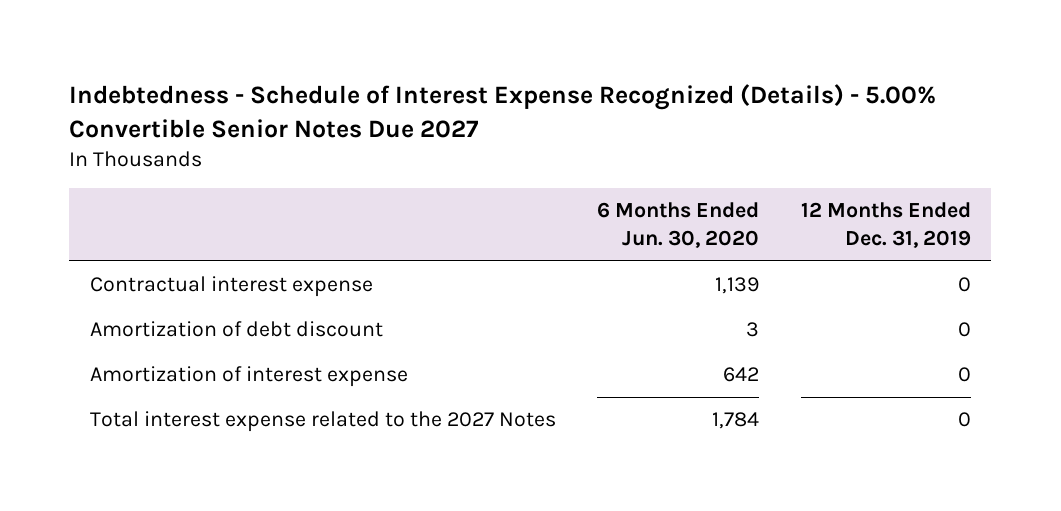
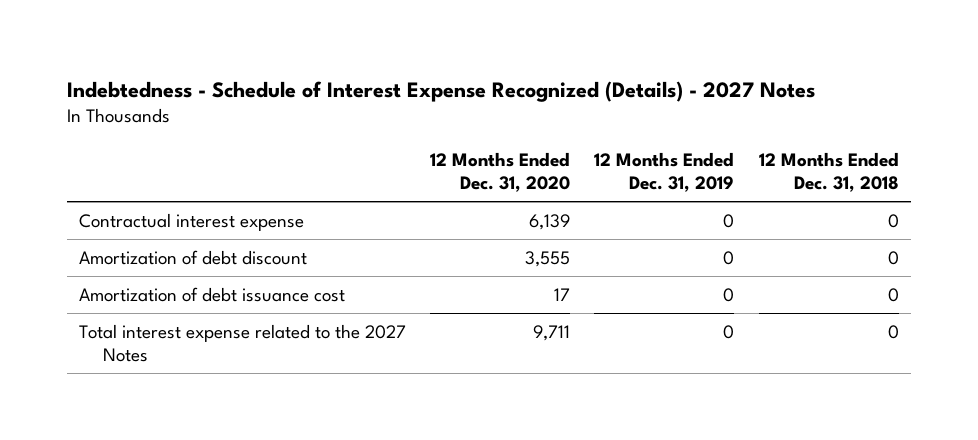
[69,84,937,138] Indebtedness - Schedule of Interest Expense Recognized (Details) - 5.00% Convertible Senior Notes Due 2027 -> [66,80,815,102] Indebtedness - Schedule of Interest Expense Recognized (Details) - 2027 Notes
[597,201,760,249] 6 Months Ended Jun. 30, 2020 -> none
none -> [430,151,571,193] 12 Months Ended Dec. 31, 2020
none -> [758,151,899,193] 12 Months Ended Dec. 31, 2018
[90,366,409,388] Amortization of interest expense -> [78,286,345,302] Amortization of debt issuance cost

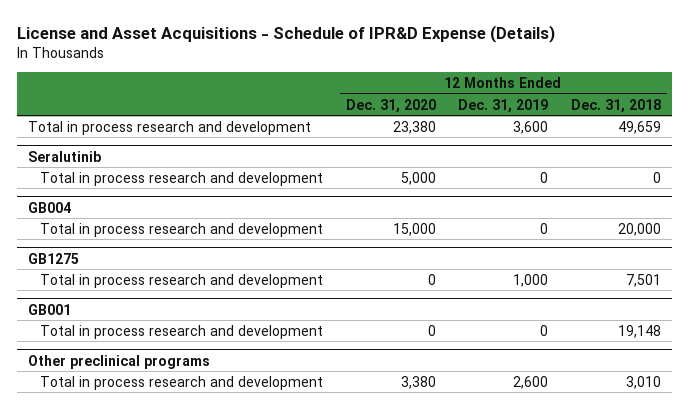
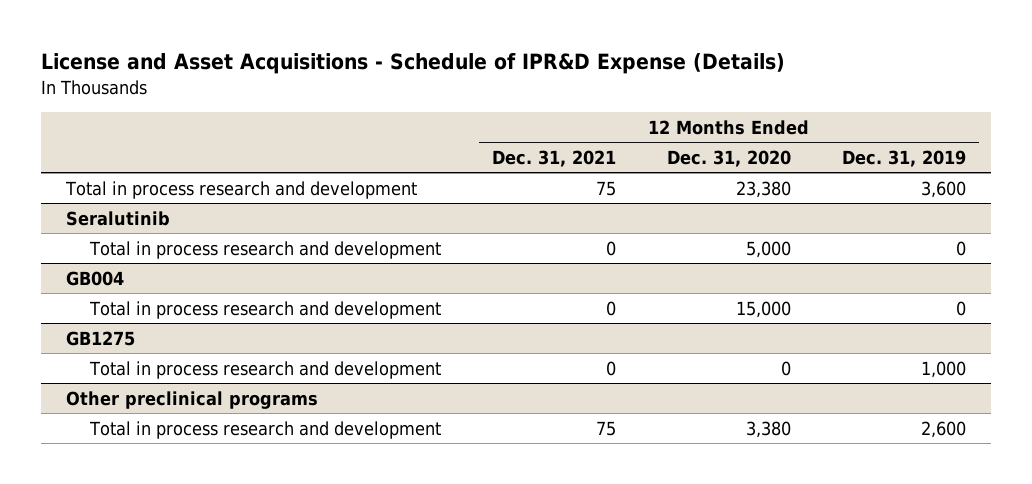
[570,98,661,113] Dec. 31, 2018 -> none
none -> [491,149,616,167] Dec. 31, 2021
[28,303,72,315] GB001 -> none
[39,324,323,339] Total in process research and development -> none

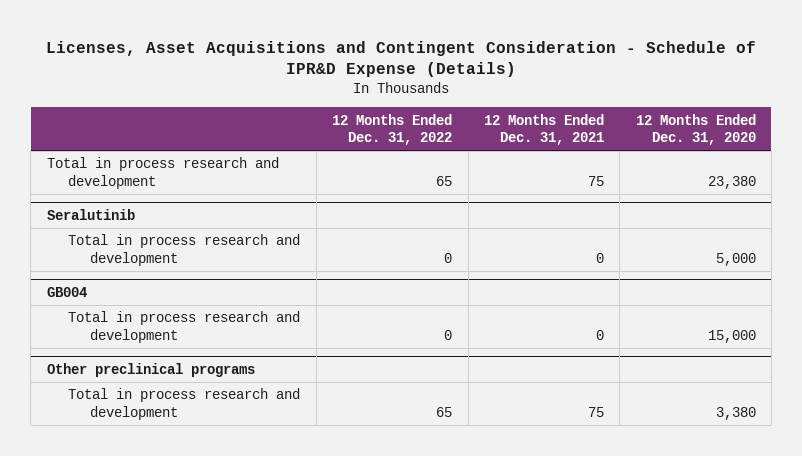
[40,53,785,75] License and Asset Acquisitions - Schedule of IPR&D Expense (Details) -> [46,40,757,78] Licenses, Asset Acquisitions and Contingent Consideration - Schedule of IPR&D Expense (Details)
[841,149,966,167] Dec. 31, 2019 -> none
none -> [332,113,453,146] 12 Months Ended Dec. 31, 2022
[66,330,136,346] GB1275 -> none
[88,360,441,379] Total in process research and development -> none

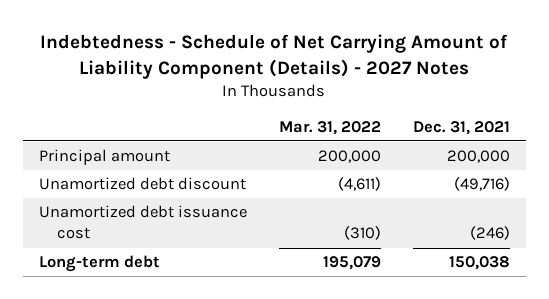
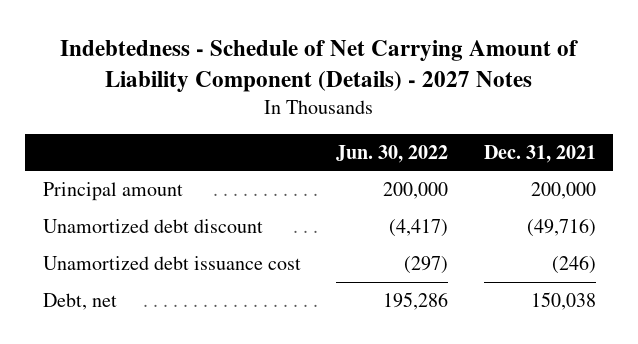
[278,120,381,135] Mar. 31, 2022 -> none
none -> [336,144,449,163] Jun. 30, 2022
[39,255,161,273] Long-term debt -> [42,292,117,310] Debt, net

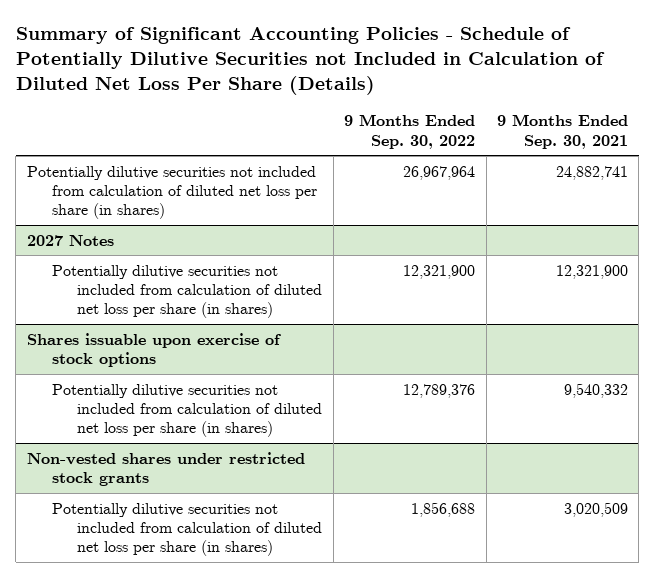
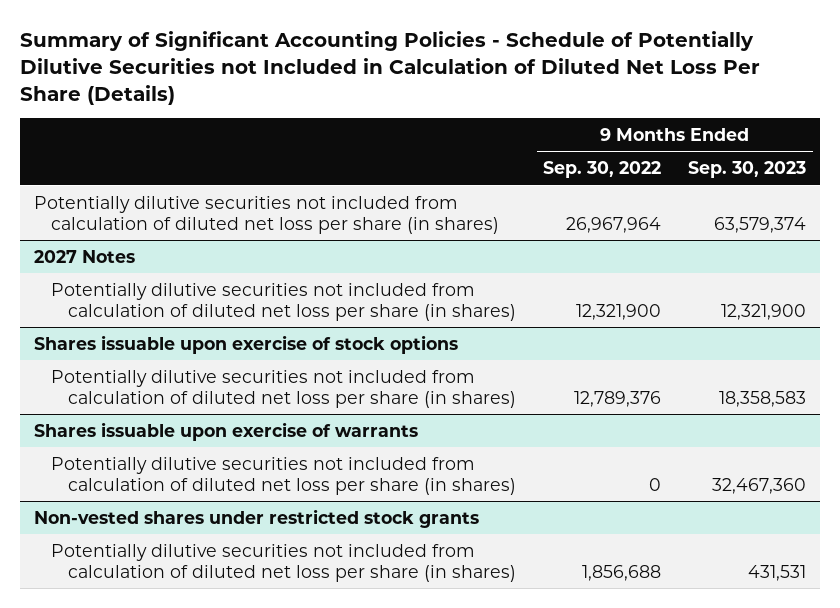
[496,114,628,149] 9 Months Ended Sep. 30, 2021 -> none
none -> [688,161,807,179] Sep. 30, 2023
none -> [33,421,418,441] Shares issuable upon exercise of warrants
none -> [51,456,517,495] Potentially dilutive securities not included from calculation of diluted net loss per share (in shares)

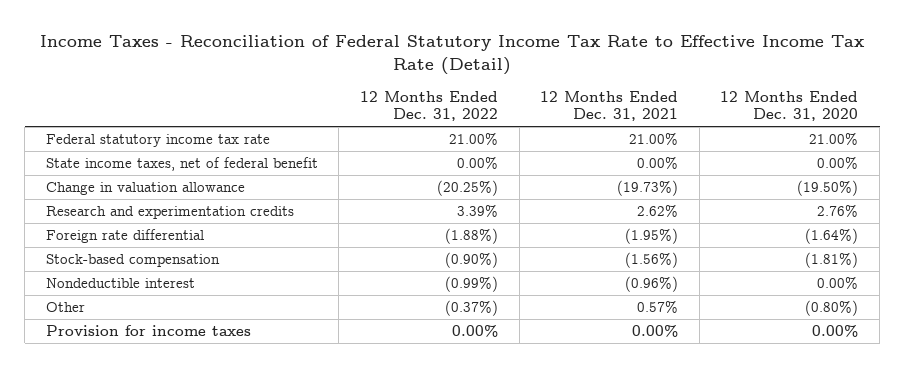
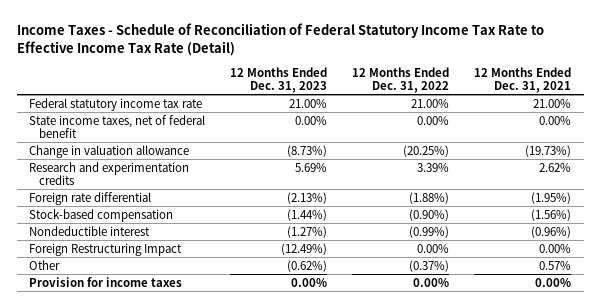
[40,35,866,76] Income Taxes - Reconciliation of Federal Statutory Income Tax Rate to Effective Income Tax Rate (Detail) -> [16,22,544,56] Income Taxes - Schedule of Reconciliation of Federal Statutory Income Tax Rate to Effective Income Tax Rate (Detail)
[720,91,859,122] 12 Months Ended Dec. 31, 2020 -> none
none -> [230,66,328,94] 12 Months Ended Dec. 31, 2023
none -> [29,242,183,256] Foreign Restructuring Impact

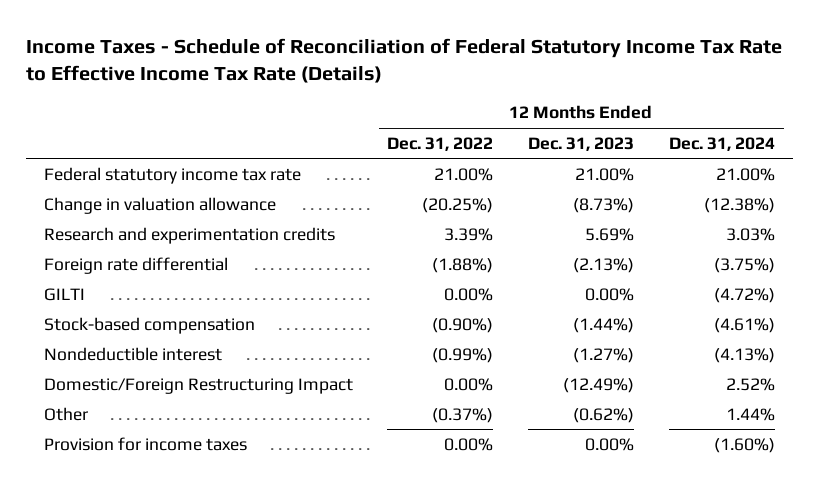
[16,22,544,56] Income Taxes - Schedule of Reconciliation of Federal Statutory Income Tax Rate to Effective Income Tax Rate (Detail) -> [26,38,783,84] Income Taxes - Schedule of Reconciliation of Federal Statutory Income Tax Rate to Effective Income Tax Rate (Details)
[474,66,572,94] 12 Months Ended Dec. 31, 2021 -> none
none -> [669,136,776,151] Dec. 31, 2024
[29,114,206,138] State income taxes, net of federal benefit -> none
none -> [43,287,85,301] GILTI
[29,242,183,256] Foreign Restructuring Impact -> [43,377,353,394] Domestic/Foreign Restructuring Impact

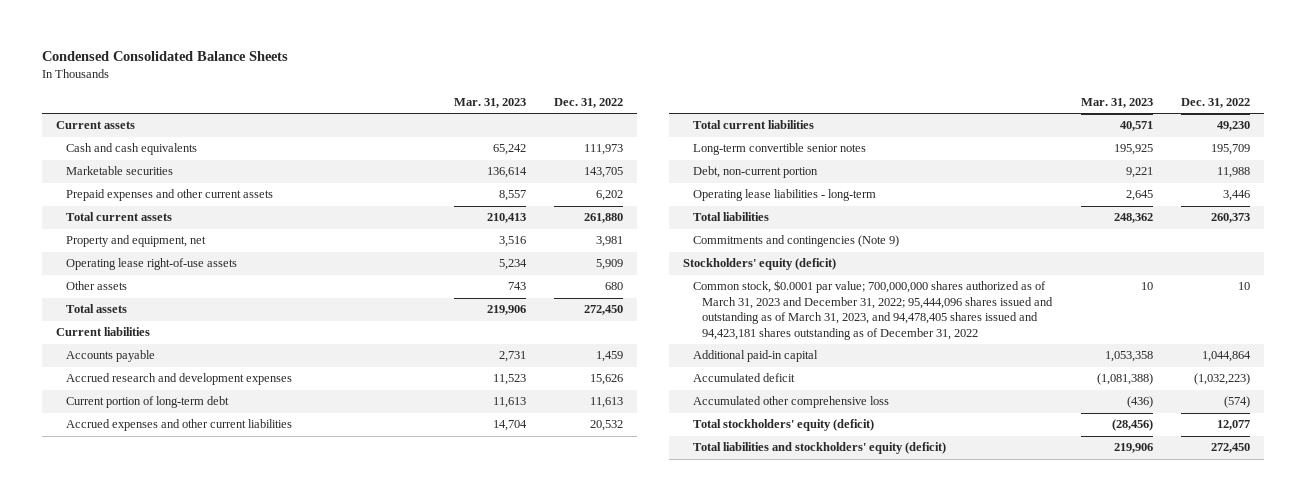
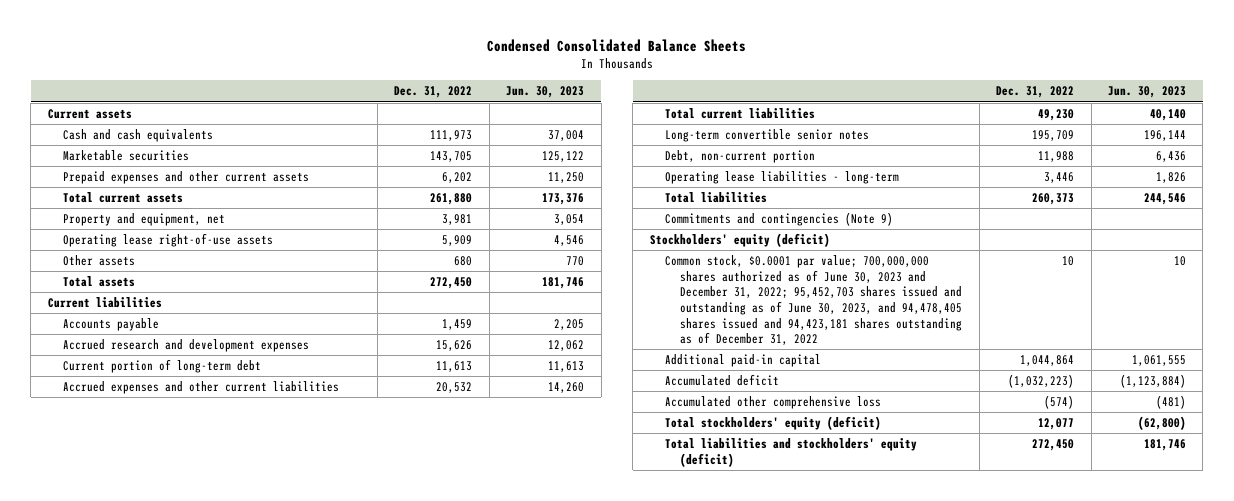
[454,97,527,108] Mar. 31, 2023 -> none
none -> [506,86,585,99] Jun. 30, 2023
[692,280,1054,340] Common stock, $0.0001 par value; 700,000,000 shares authorized as of March 31, 2023 and December 31, 2022; 95,444,096 shares issued and outstanding as of March 31, 2023, and 94,478,405 shares issued and 94,423,181 shares outstanding as of December 31, 2022 -> [664,255,963,346] Common stock, $0.0001 par value; 700,000,000 shares authorized as of June 30, 2023 and December 31, 2022; 95,452,703 shares issued and outstanding as of June 30, 2023, and 94,478,405 shares issued and 94,423,181 shares outstanding as of December 31, 2022

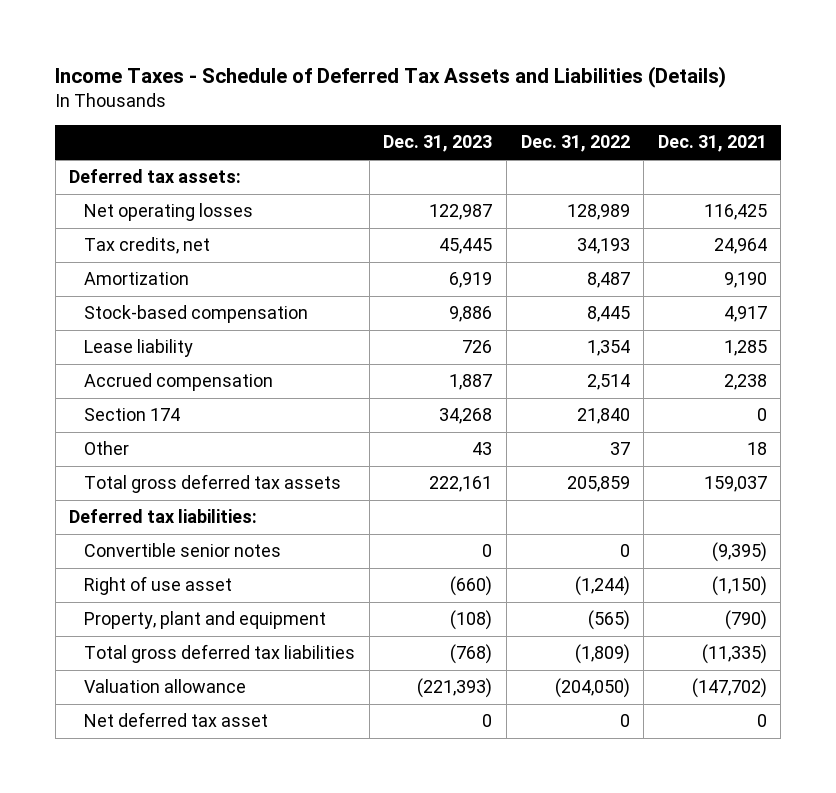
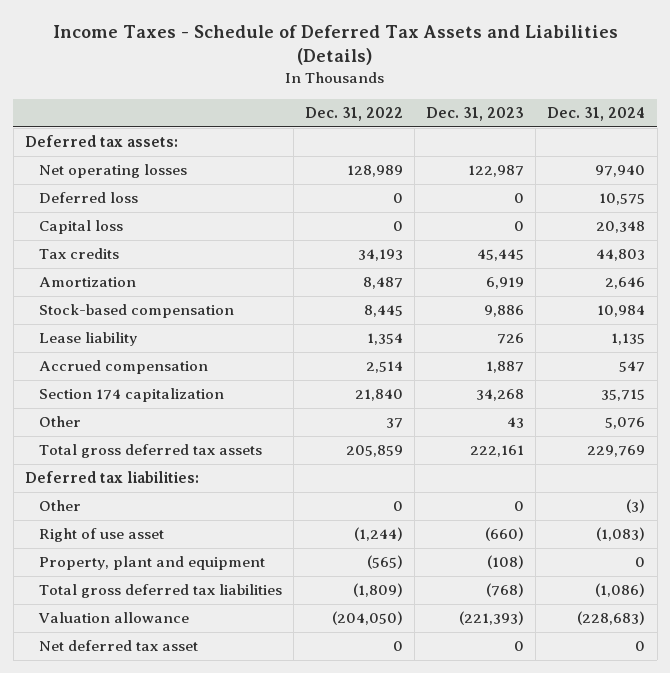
[657,135,767,153] Dec. 31, 2021 -> none
none -> [547,107,646,122] Dec. 31, 2024
none -> [39,192,139,204] Deferred loss
none -> [39,220,124,235] Capital loss
[84,237,211,255] Tax credits, net -> [39,248,120,260] Tax credits
[84,408,181,422] Section 174 -> [39,388,225,403] Section 174 capitalization
[84,543,282,558] Convertible senior notes -> none
none -> [39,500,82,512] Other

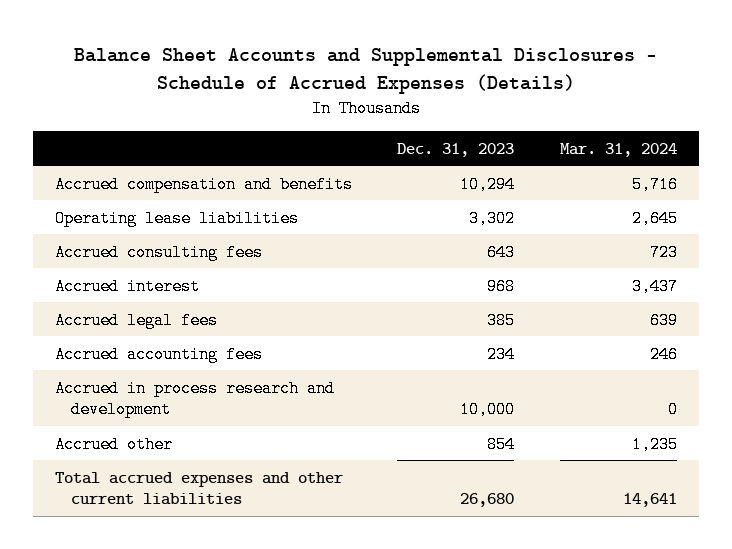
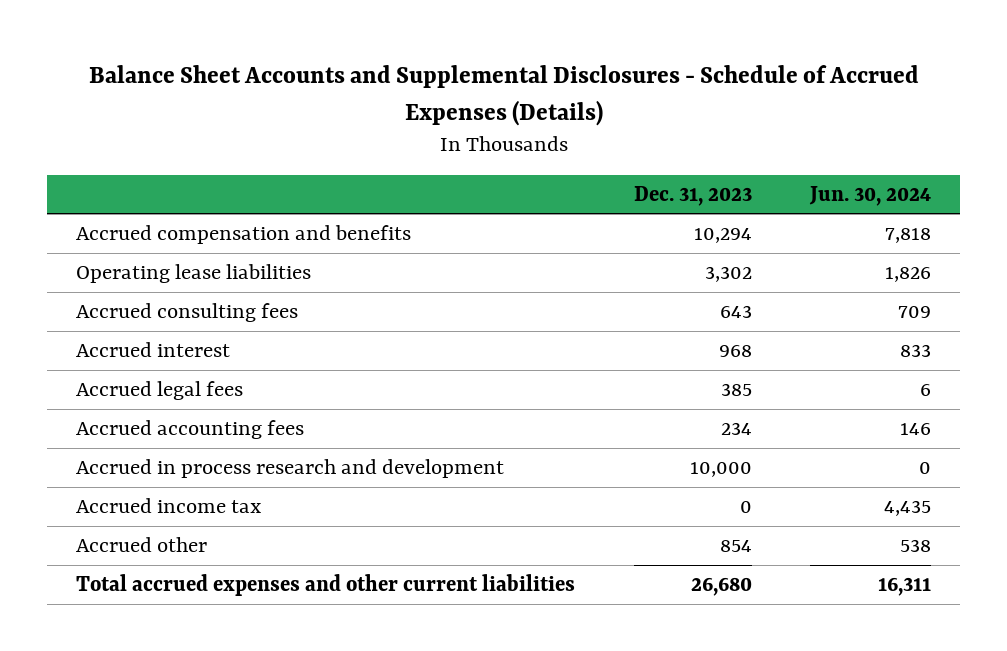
[559,142,677,157] Mar. 31, 2024 -> none
none -> [809,185,932,206] Jun. 30, 2024
none -> [75,497,261,513] Accrued income tax

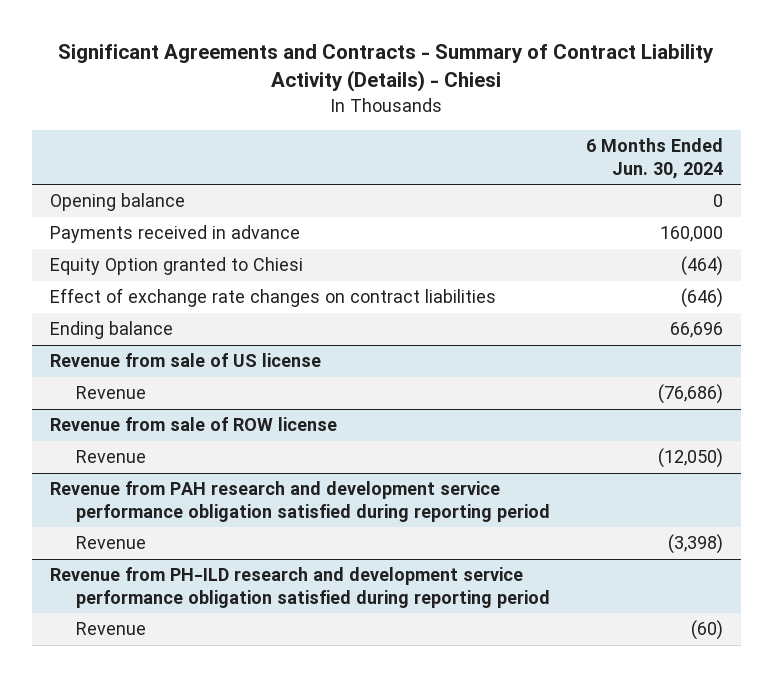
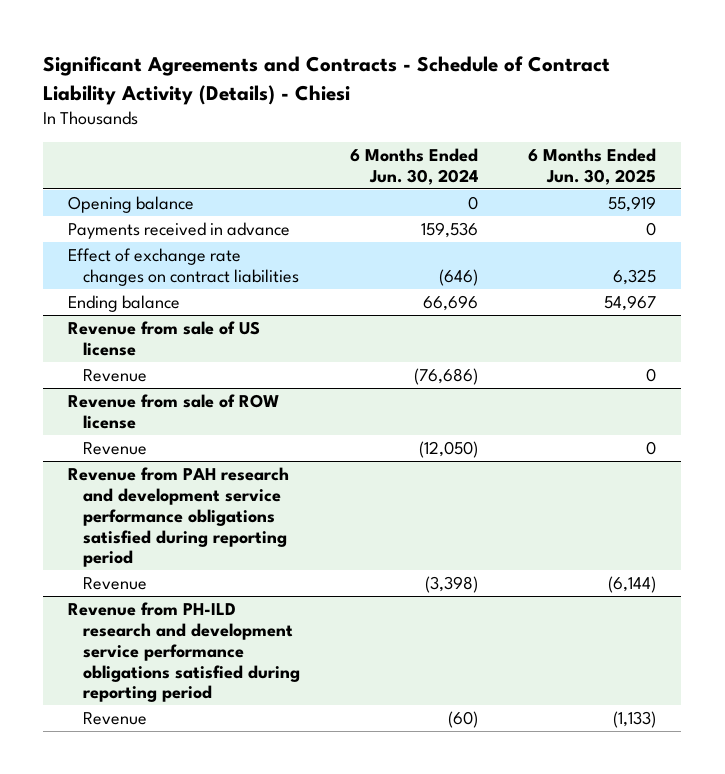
[58,44,715,93] Significant Agreements and Contracts - Summary of Contract Liability Activity (Details) - Chiesi -> [43,56,611,105] Significant Agreements and Contracts - Schedule of Contract Liability Activity (Details) - Chiesi
none -> [528,147,657,185] 6 Months Ended Jun. 30, 2025
[49,257,303,276] Equity Option granted to Chiesi -> none
[660,226,724,243] 160,000 -> [420,221,478,238] 159,536
[49,481,550,522] Revenue from PAH research and development service performance obligation satisfied during reporting period -> [68,466,290,568] Revenue from PAH research and development service performance obligations satisfied during reporting period
[49,567,550,608] Revenue from PH-ILD research and development service performance obligation satisfied during reporting period -> [68,601,300,703] Revenue from PH-ILD research and development service performance obligations satisfied during reporting period

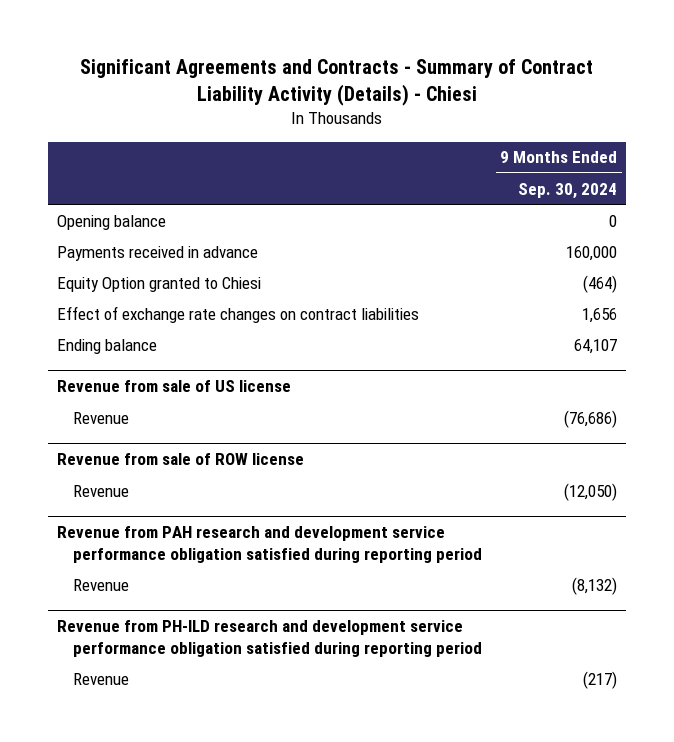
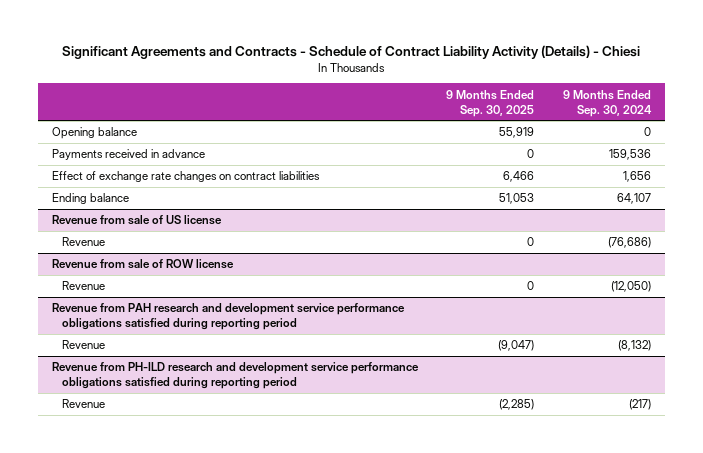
[79,59,593,107] Significant Agreements and Contracts - Summary of Contract Liability Activity (Details) - Chiesi -> [62,44,641,59] Significant Agreements and Contracts - Schedule of Contract Liability Activity (Details) - Chiesi
none -> [446,89,535,117] 9 Months Ended Sep. 30, 2025
[56,276,261,292] Equity Option granted to Chiesi -> none
[566,245,618,261] 160,000 -> [608,149,651,161] 159,536
[56,526,482,563] Revenue from PAH research and development service performance obligation satisfied during reporting period -> [52,303,406,331] Revenue from PAH research and development service performance obligations satisfied during reporting period
[56,620,482,657] Revenue from PH-ILD research and development service performance obligation satisfied during reporting period -> [52,362,420,390] Revenue from PH-ILD research and development service performance obligations satisfied during reporting period

